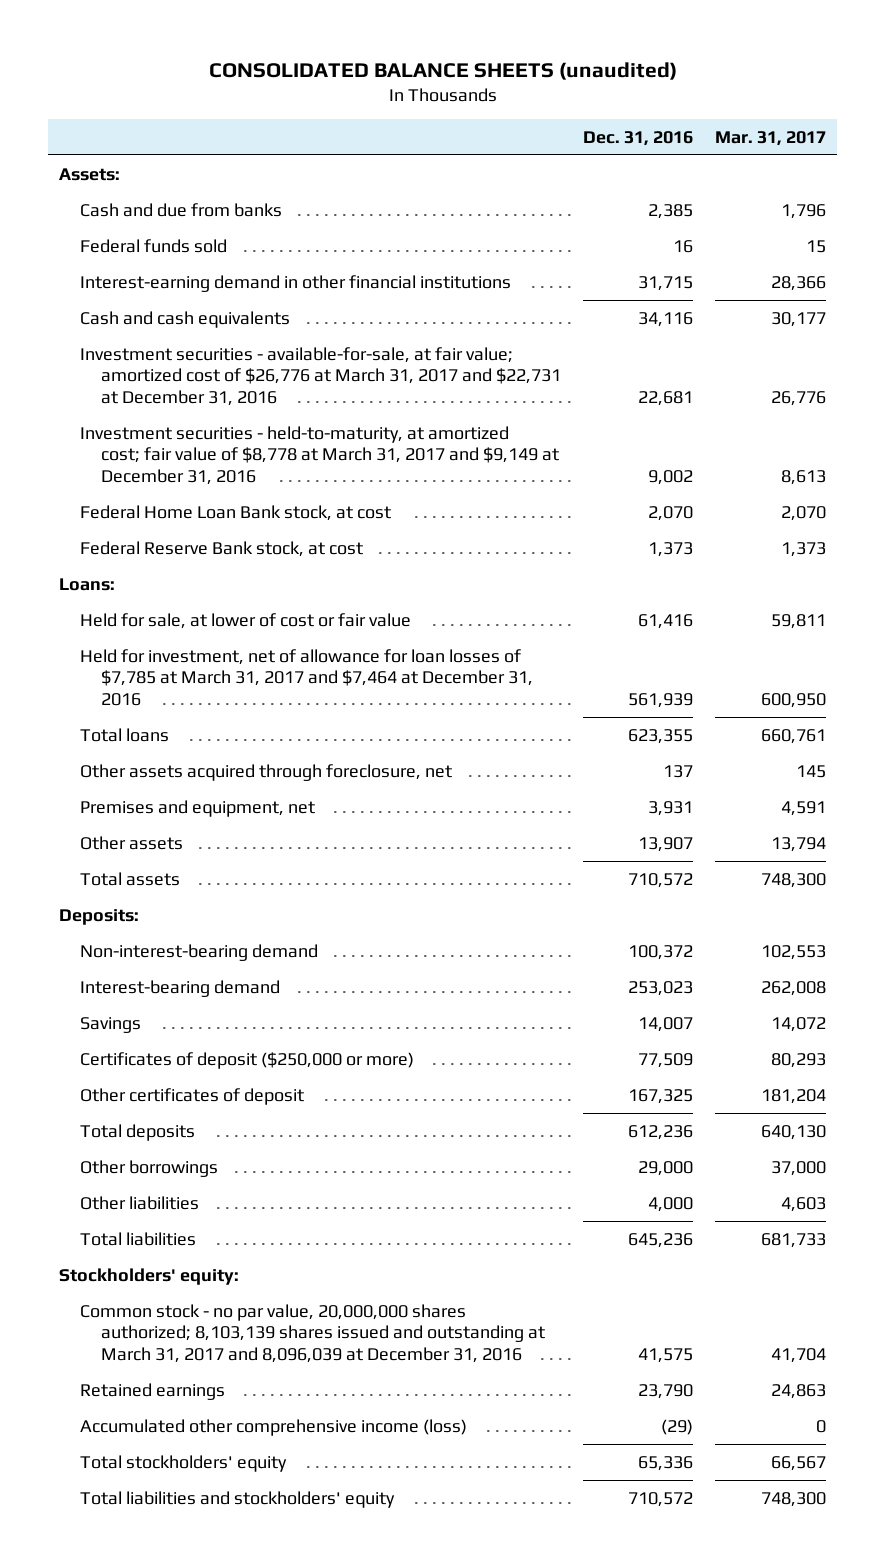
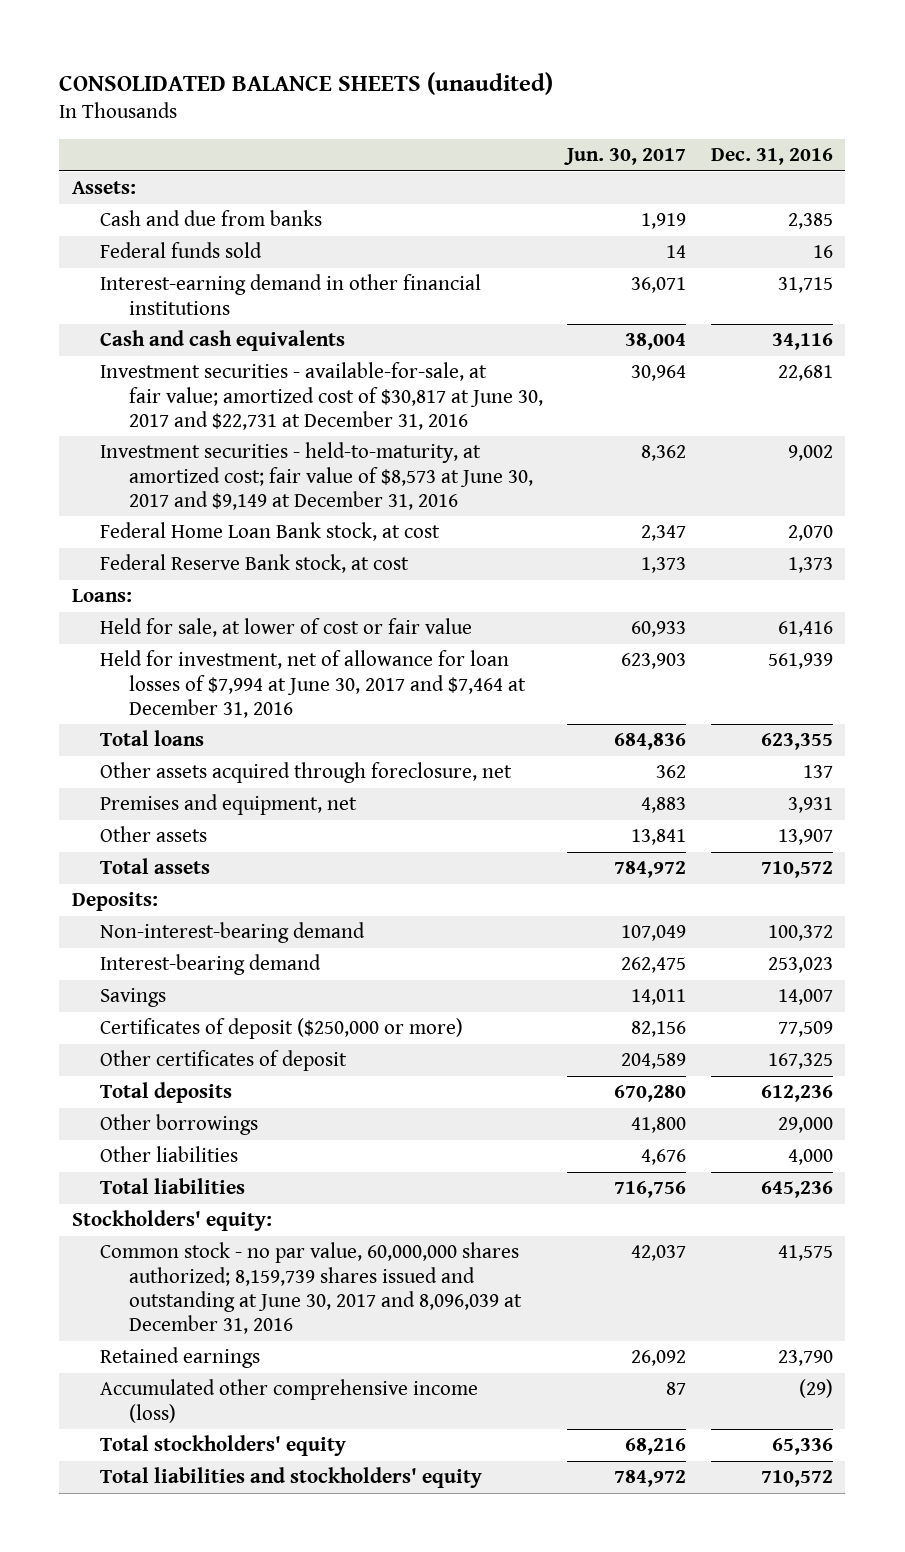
[715,131,827,147] Mar. 31, 2017 -> none
none -> [564,148,687,166] Jun. 30, 2017
[80,346,562,406] Investment securities - available-for-sale, at fair value; amortized cost of $26,776 at March 31, 2017 and $22,731 at December 31, 2016 -> [100,362,543,430] Investment securities - available-for-sale, at fair value; amortized cost of $30,817 at June 30, 2017 and $22,731 at December 31, 2016
[80,425,560,485] Investment securities - held-to-maturity, at amortized cost; fair value of $8,778 at March 31, 2017 and $9,149 at December 31, 2016 -> [100,442,533,510] Investment securities - held-to-maturity, at amortized cost; fair value of $8,573 at June 30, 2017 and $9,149 at December 31, 2016
[80,648,534,706] Held for investment, net of allowance for loan losses of $7,785 at March 31, 2017 and $7,464 at December 31, 2016 -> [100,650,526,718] Held for investment, net of allowance for loan losses of $7,994 at June 30, 2017 and $7,464 at December 31, 2016
[80,1303,546,1363] Common stock - no par value, 20,000,000 shares authorized; 8,103,139 shares issued and outstanding at March 31, 2017 and 8,096,039 at December 31, 2016 -> [100,1242,522,1334] Common stock - no par value, 60,000,000 shares authorized; 8,159,739 shares issued and outstanding at June 30, 2017 and 8,096,039 at December 31, 2016

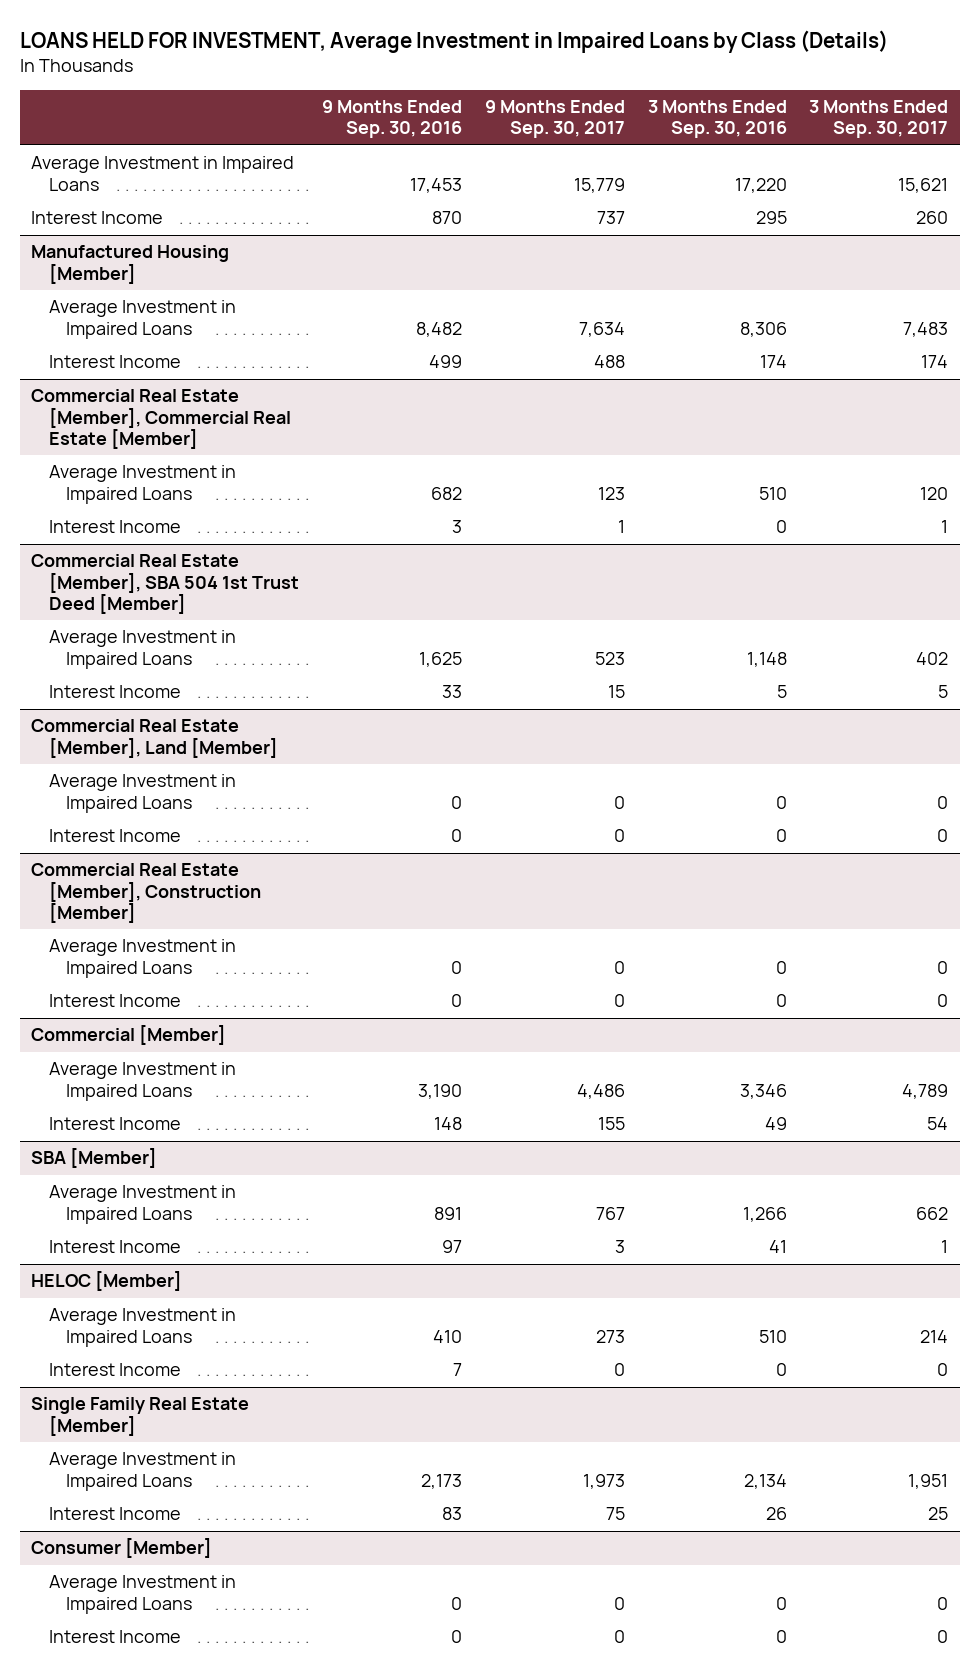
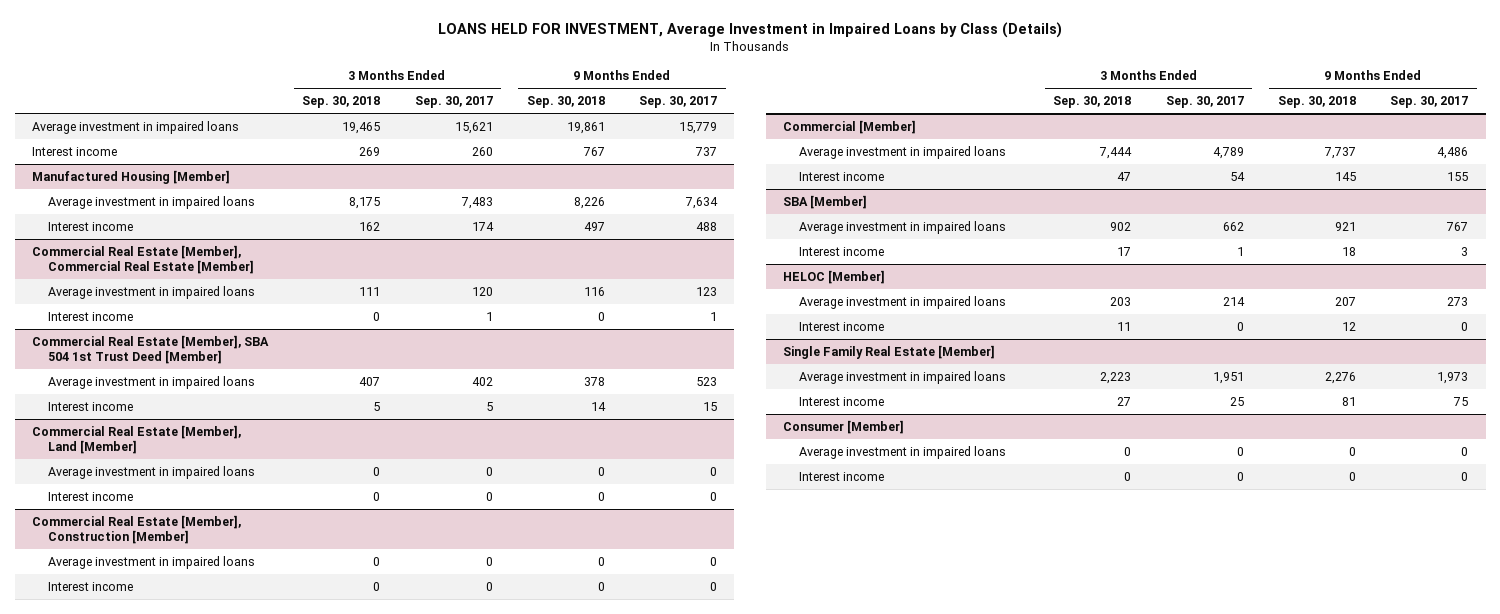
[321,100,462,139] 9 Months Ended Sep. 30, 2016 -> none
[647,100,787,139] 3 Months Ended Sep. 30, 2016 -> none
none -> [302,96,381,109] Sep. 30, 2018
none -> [526,96,605,109] Sep. 30, 2018
[31,156,295,191] Average Investment in Impaired Loans -> [31,120,239,134] Average investment in impaired loans
[31,211,164,225] Interest Income -> [31,146,117,156] Interest income
[48,300,236,339] Average Investment in Impaired Loans -> [47,195,255,209] Average investment in impaired loans
[48,355,181,369] Interest Income -> [47,221,133,231] Interest income
[48,465,236,504] Average Investment in Impaired Loans -> [47,285,255,299] Average investment in impaired loans
[48,520,181,534] Interest Income -> [47,311,133,321] Interest income
[48,630,236,669] Average Investment in Impaired Loans -> [47,375,255,389] Average investment in impaired loans
[48,685,181,699] Interest Income -> [47,401,133,411] Interest income
[48,774,236,813] Average Investment in Impaired Loans -> [47,465,255,479] Average investment in impaired loans
[48,829,181,843] Interest Income -> [47,491,133,501] Interest income
[48,939,236,978] Average Investment in Impaired Loans -> [47,555,255,569] Average investment in impaired loans
[48,994,181,1008] Interest Income -> [47,581,133,591] Interest income
[48,1062,236,1101] Average Investment in Impaired Loans -> [799,145,1007,159] Average investment in impaired loans
[48,1117,181,1131] Interest Income -> [799,171,885,181] Interest income
[48,1185,236,1224] Average Investment in Impaired Loans -> [799,220,1007,234] Average investment in impaired loans
[48,1240,181,1254] Interest Income -> [799,246,885,256] Interest income
[48,1308,236,1347] Average Investment in Impaired Loans -> [799,295,1007,309] Average investment in impaired loans
[48,1363,181,1377] Interest Income -> [799,321,885,331] Interest income
[48,1452,236,1491] Average Investment in Impaired Loans -> [799,370,1007,384] Average investment in impaired loans
[48,1507,181,1521] Interest Income -> [799,396,885,406] Interest income
[48,1575,236,1614] Average Investment in Impaired Loans -> [799,445,1007,459] Average investment in impaired loans
[48,1630,181,1644] Interest Income -> [799,471,885,481] Interest income

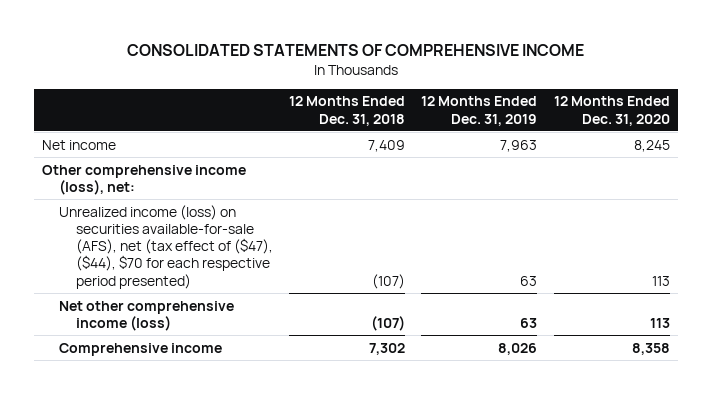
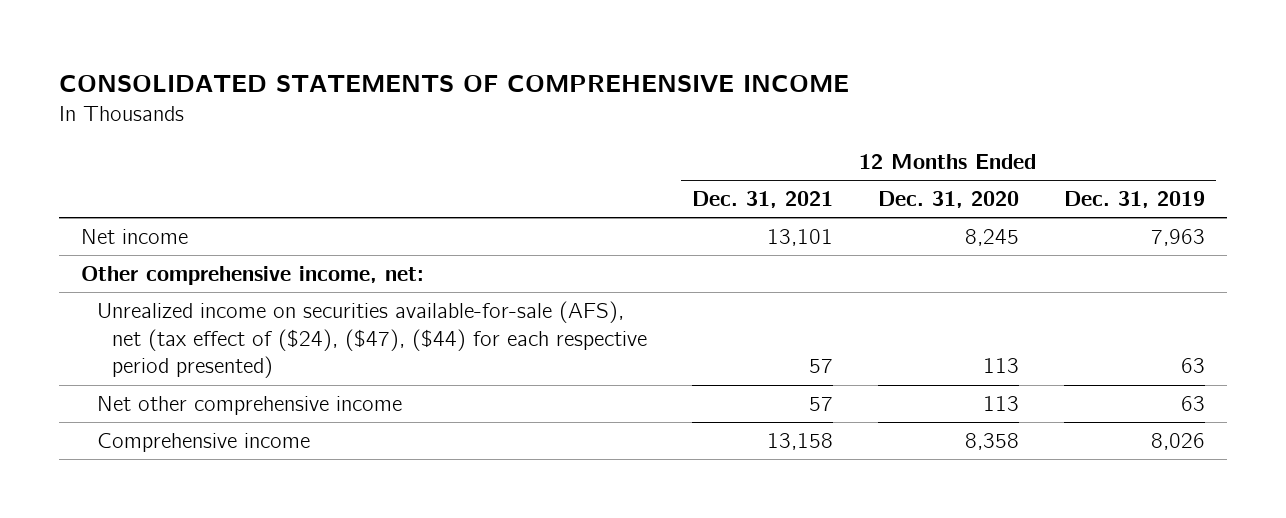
[289,96,406,126] 12 Months Ended Dec. 31, 2018 -> none
none -> [691,191,833,209] Dec. 31, 2021
[42,164,247,195] Other comprehensive income (loss), net: -> [81,266,425,286] Other comprehensive income, net:
[59,204,273,289] Unrealized income (loss) on securities available-for-sale (AFS), net (tax effect of ($47), ($44), $70 for each respective period presented) -> [96,301,647,379] Unrealized income on securities available-for-sale (AFS), net (tax effect of ($24), ($47), ($44) for each respective period presented)
[59,300,235,331] Net other comprehensive income (loss) -> [96,396,402,416] Net other comprehensive income

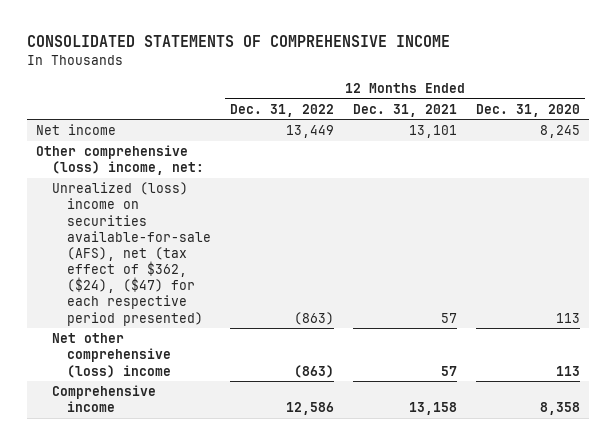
[1063,191,1205,209] Dec. 31, 2019 -> none
none -> [229,103,334,117] Dec. 31, 2022
[81,266,425,286] Other comprehensive income, net: -> [36,145,204,176] Other comprehensive (loss) income, net:
[96,301,647,379] Unrealized income on securities available-for-sale (AFS), net (tax effect of ($24), ($47), ($44) for each respective period presented) -> [51,182,212,326] Unrealized (loss) income on securities available-for-sale (AFS), net (tax effect of $362, ($24), ($47) for each respective period presented)
[96,396,402,416] Net other comprehensive income -> [51,333,172,378] Net other comprehensive (loss) income

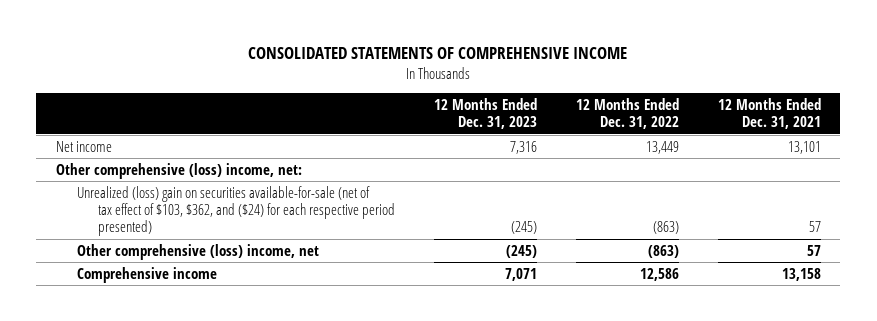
[475,103,580,117] Dec. 31, 2020 -> none
none -> [433,98,537,130] 12 Months Ended Dec. 31, 2023
[51,182,212,326] Unrealized (loss) income on securities available-for-sale (AFS), net (tax effect of $362, ($24), ($47) for each respective period presented) -> [76,185,395,237] Unrealized (loss) gain on securities available-for-sale (net of tax effect of $103, $362, and ($24) for each respective period presented)
[51,333,172,378] Net other comprehensive (loss) income -> [76,243,319,260] Other comprehensive (loss) income, net

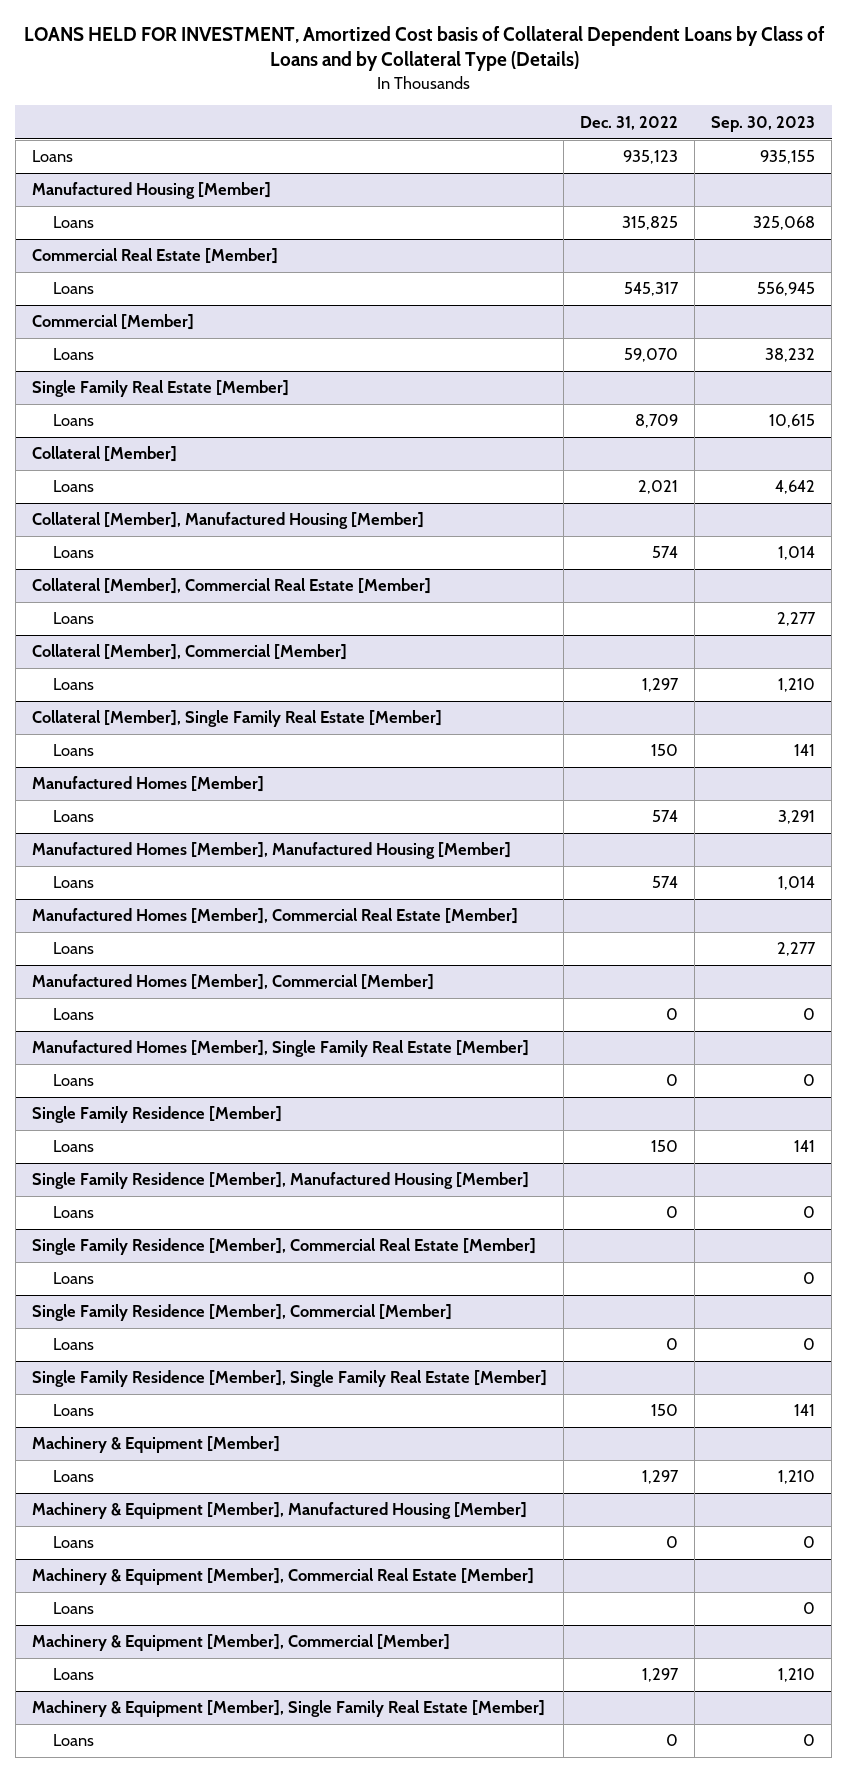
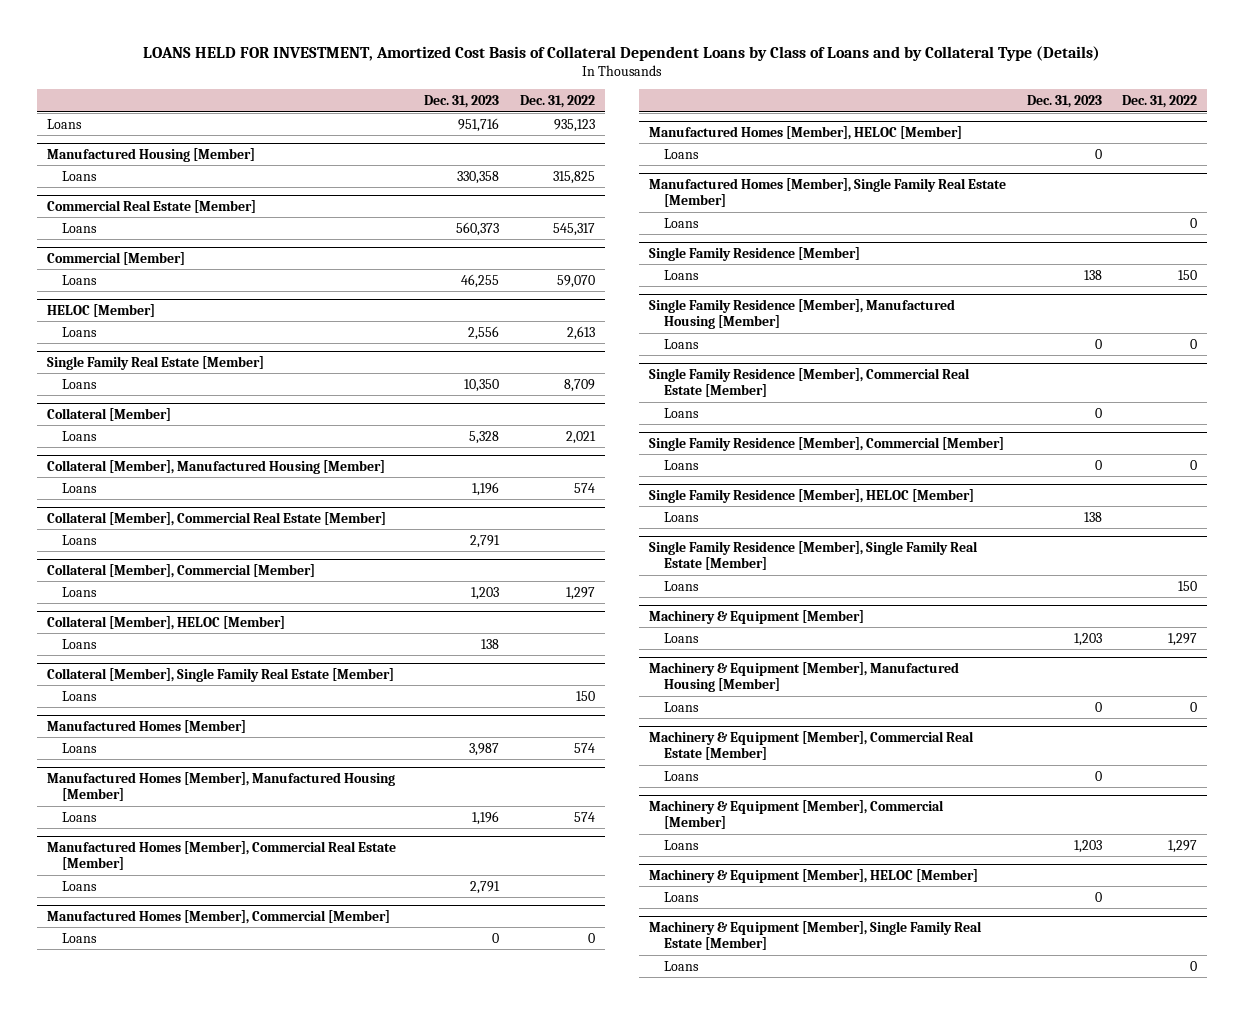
[23,25,825,72] LOANS HELD FOR INVESTMENT, Amortized Cost basis of Collateral Dependent Loans by Class of Loans and by Collateral Type (Details) -> [143,45,1101,61] LOANS HELD FOR INVESTMENT, Amortized Cost Basis of Collateral Dependent Loans by Class of Loans and by Collateral Type (Details)
[711,115,816,132] Sep. 30, 2023 -> none
none -> [424,95,500,109] Dec. 31, 2023
none -> [47,303,156,317] HELOC [Member]
none -> [61,326,97,337] Loans
none -> [47,615,286,630] Collateral [Member], HELOC [Member]
none -> [61,638,97,649] Loans
none -> [649,125,963,140] Manufactured Homes [Member], HELOC [Member]
none -> [664,148,700,159] Loans
none -> [649,488,975,503] Single Family Residence [Member], HELOC [Member]
none -> [664,511,700,522] Loans
none -> [649,868,979,883] Machinery & Equipment [Member], HELOC [Member]
none -> [664,891,700,902] Loans

